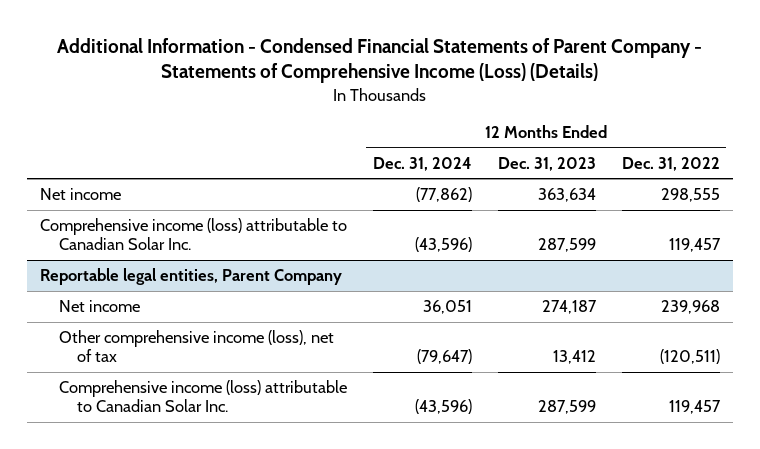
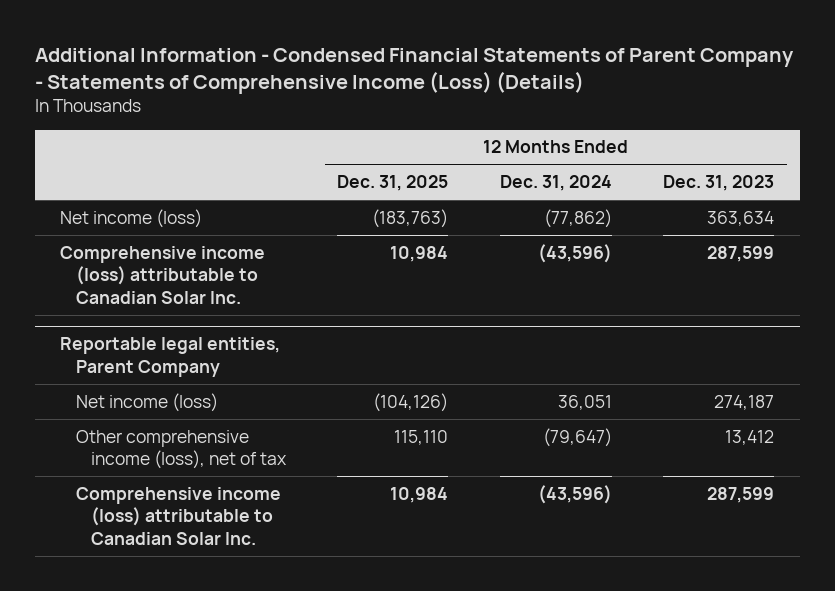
[621,156,720,171] Dec. 31, 2022 -> none
none -> [337,175,449,192] Dec. 31, 2025
[39,188,121,201] Net income -> [60,208,203,228] Net income (loss)
[58,300,140,313] Net income -> [75,392,218,412] Net income (loss)

